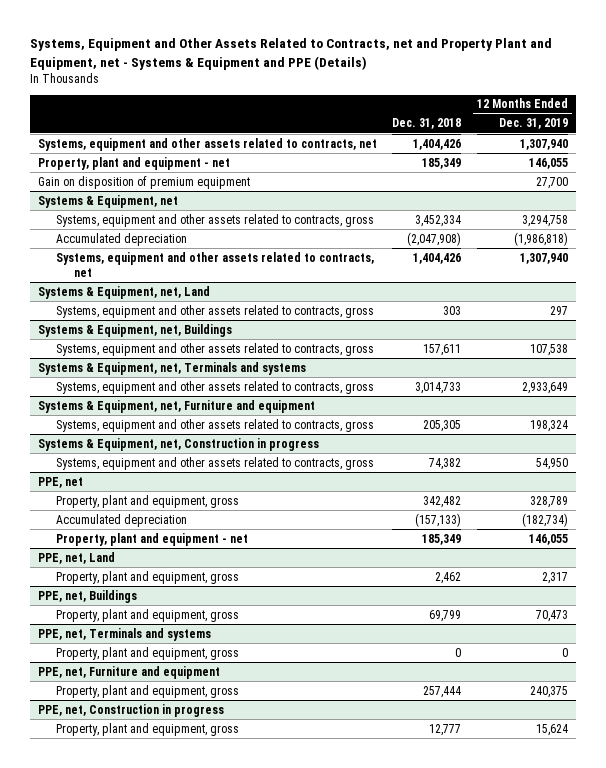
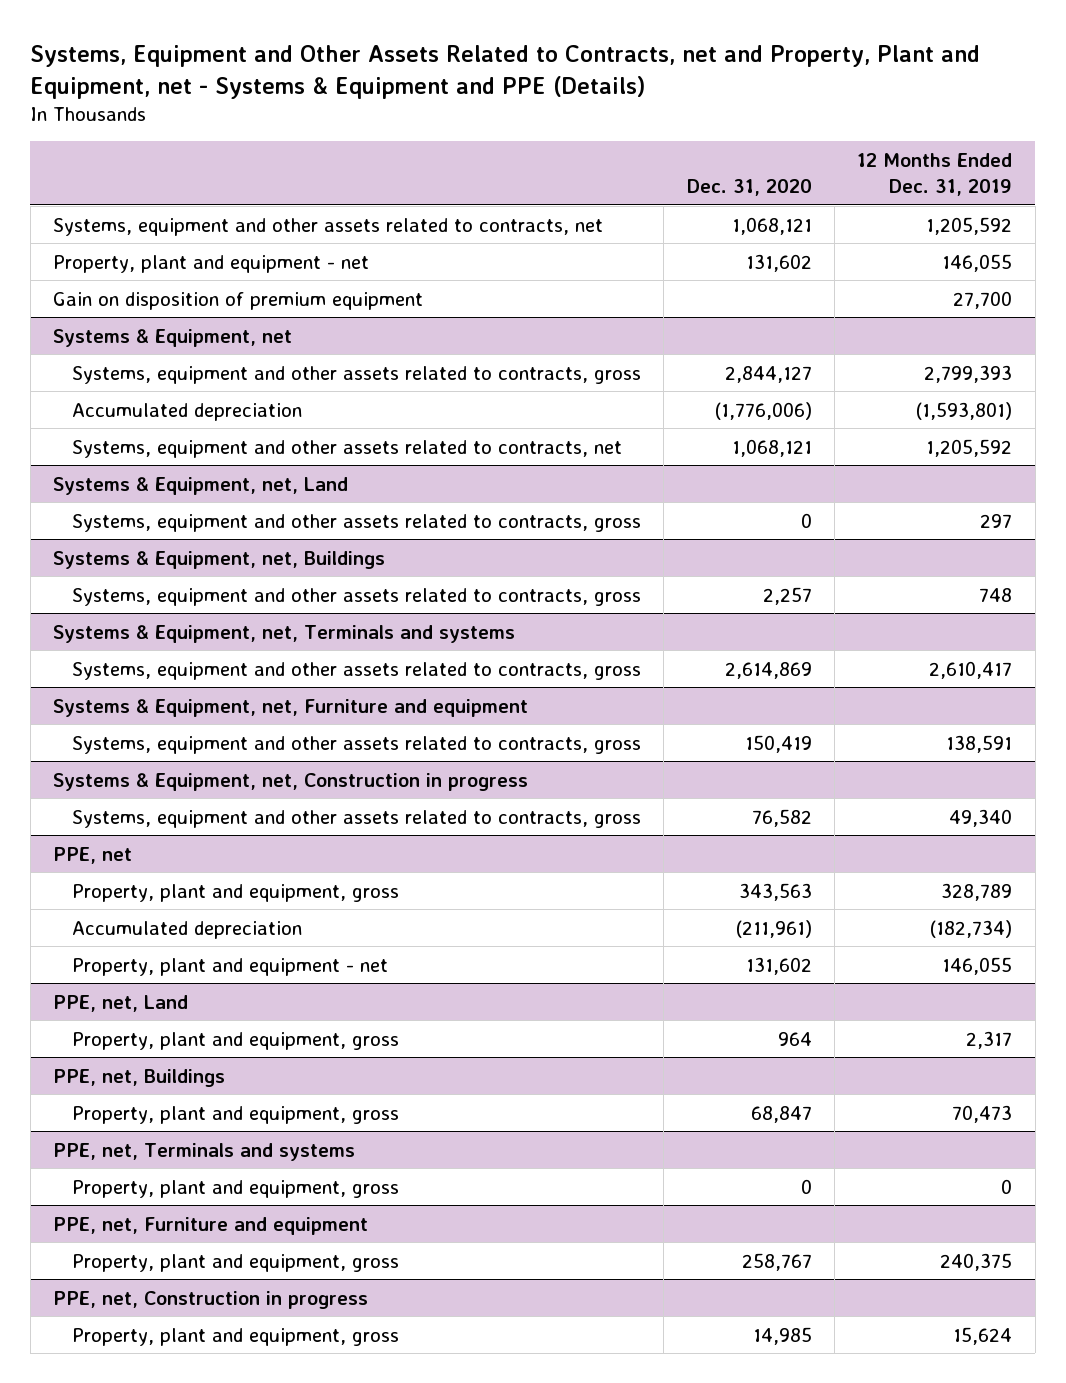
[29,38,552,70] Systems, Equipment and Other Assets Related to Contracts, net and Property Plant and Equipment, net - Systems & Equipment and PPE (Details) -> [30,44,981,99] Systems, Equipment and Other Assets Related to Contracts, net and Property, Plant and Equipment, net - Systems & Equipment and PPE (Details)
[392,118,462,130] Dec. 31, 2018 -> none
none -> [686,178,812,196] Dec. 31, 2020
[520,138,569,150] 1,307,940 -> [926,216,1013,235] 1,205,592
[522,214,569,227] 3,294,758 -> [924,364,1013,383] 2,799,393
[514,231,569,246] (1,986,818) -> [916,401,1013,420] (1,593,801)
[520,252,569,264] 1,307,940 -> [926,438,1013,457] 1,205,592
[530,343,569,356] 107,538 -> [979,587,1013,602] 748
[522,381,569,394] 2,933,649 -> [929,660,1013,679] 2,610,417
[530,419,569,432] 198,324 -> [946,734,1013,753] 138,591
[536,457,569,470] 54,950 -> [949,808,1013,827] 49,340

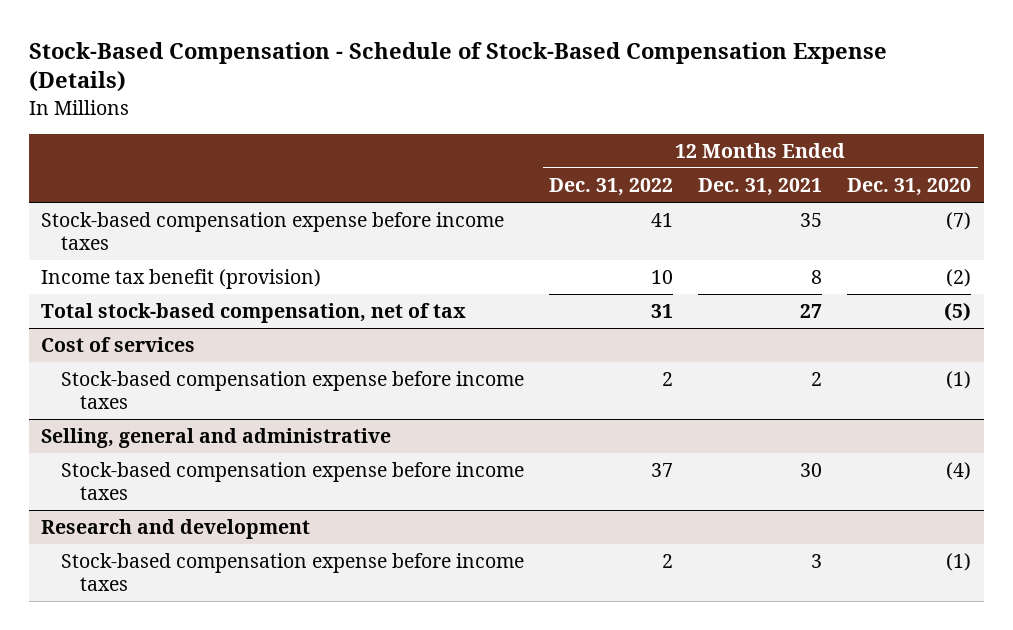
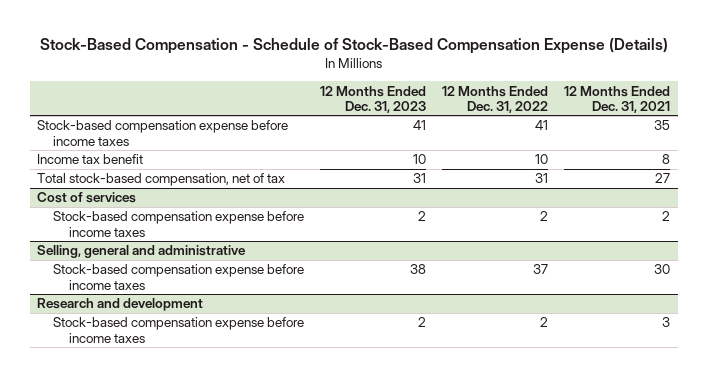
[847,177,972,196] Dec. 31, 2020 -> none
none -> [320,85,427,113] 12 Months Ended Dec. 31, 2023
[41,269,322,290] Income tax benefit (provision) -> [37,154,144,165] Income tax benefit

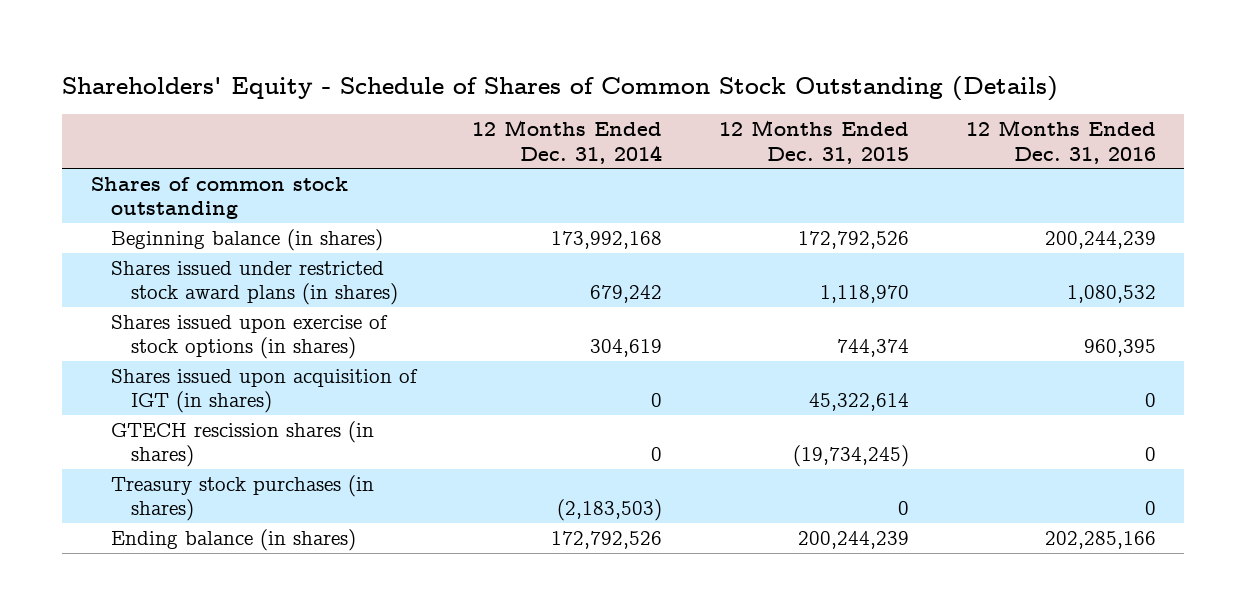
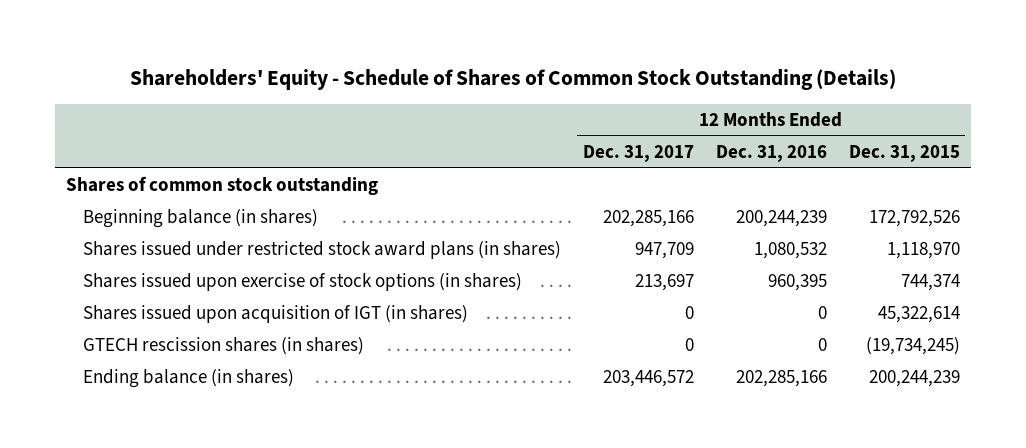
[472,120,663,164] 12 Months Ended Dec. 31, 2014 -> none
none -> [582,144,694,162] Dec. 31, 2017
[110,474,374,522] Treasury stock purchases (in shares) -> none

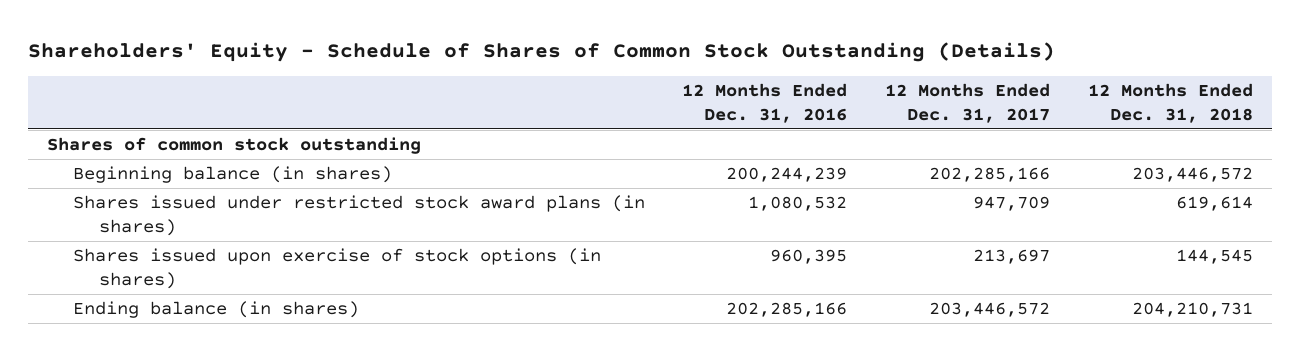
[848,144,960,162] Dec. 31, 2015 -> none
none -> [1087,83,1253,123] 12 Months Ended Dec. 31, 2018
[82,305,468,324] Shares issued upon acquisition of IGT (in shares) -> none
[82,337,364,356] GTECH rescission shares (in shares) -> none

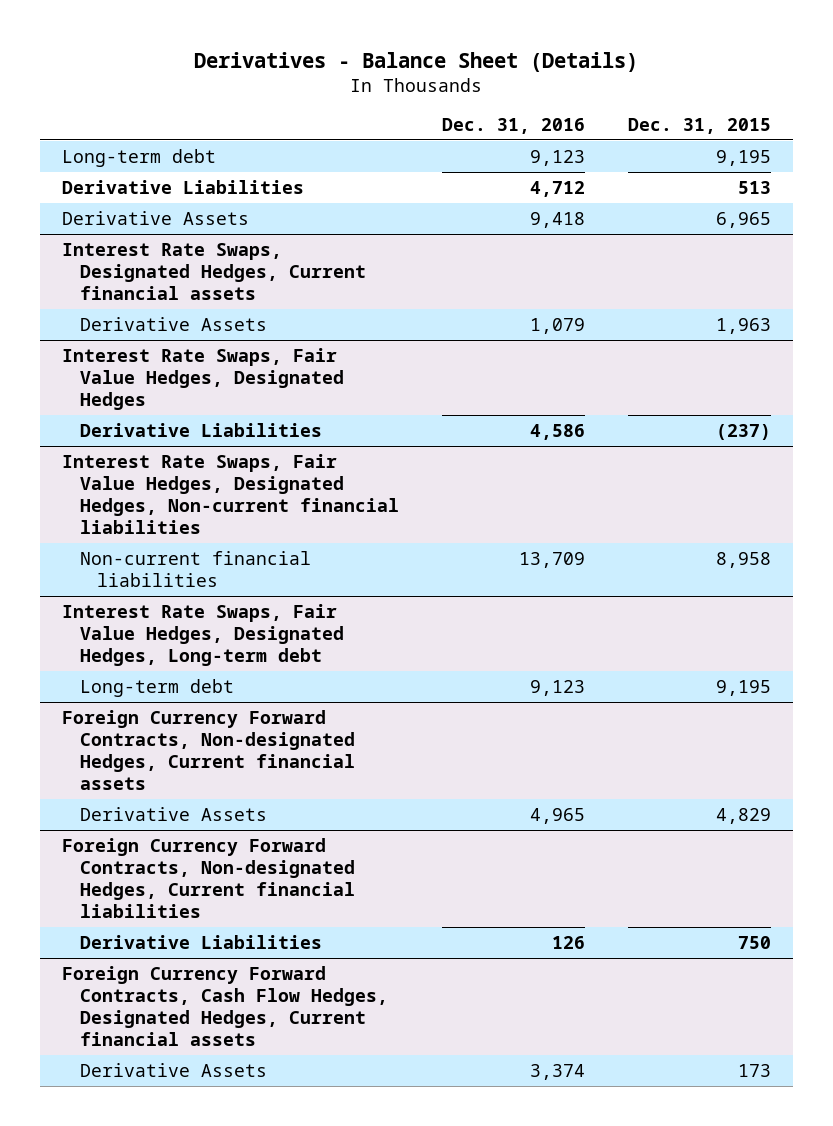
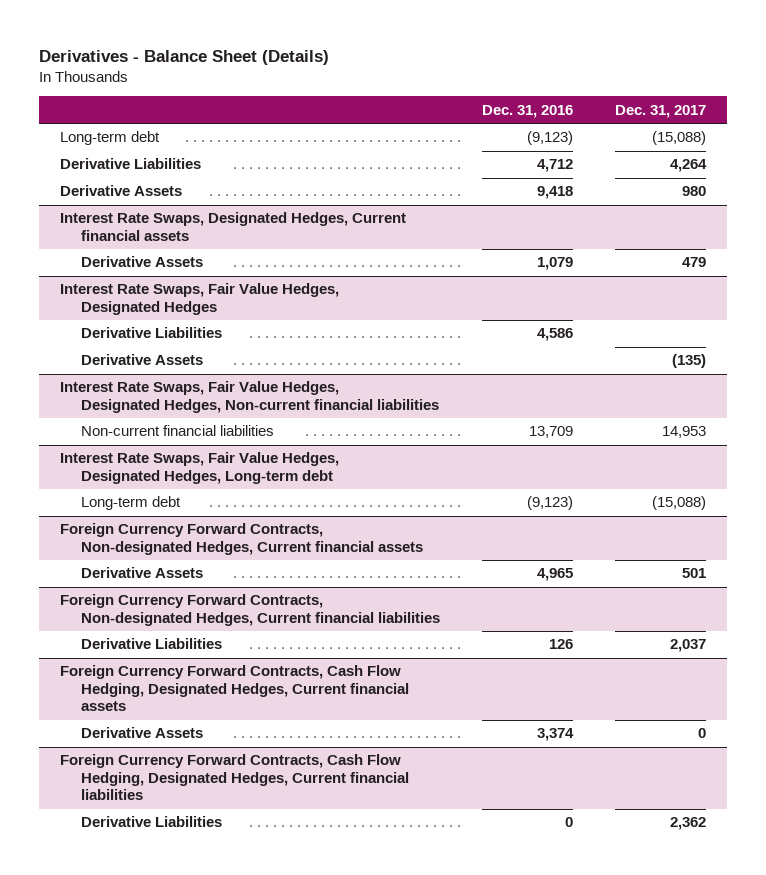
[628,118,772,135] Dec. 31, 2015 -> none
none -> [615,104,707,118] Dec. 31, 2017
[529,149,585,166] 9,123 -> [527,131,574,146] (9,123)
none -> [81,354,204,366] Derivative Assets
[529,679,585,696] 9,123 -> [527,496,574,511] (9,123)
[61,965,388,1046] Foreign Currency Forward Contracts, Cash Flow Hedges, Designated Hedges, Current financial assets -> [59,665,410,712] Foreign Currency Forward Contracts, Cash Flow Hedging, Designated Hedges, Current financial assets
none -> [59,754,410,801] Foreign Currency Forward Contracts, Cash Flow Hedging, Designated Hedges, Current financial liabilities
none -> [81,816,223,828] Derivative Liabilities

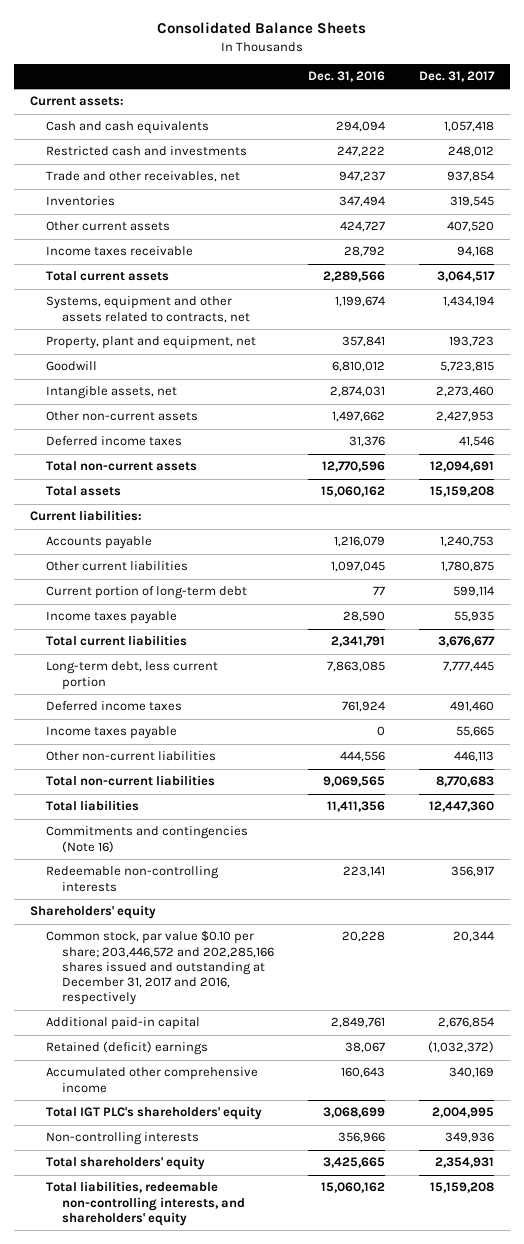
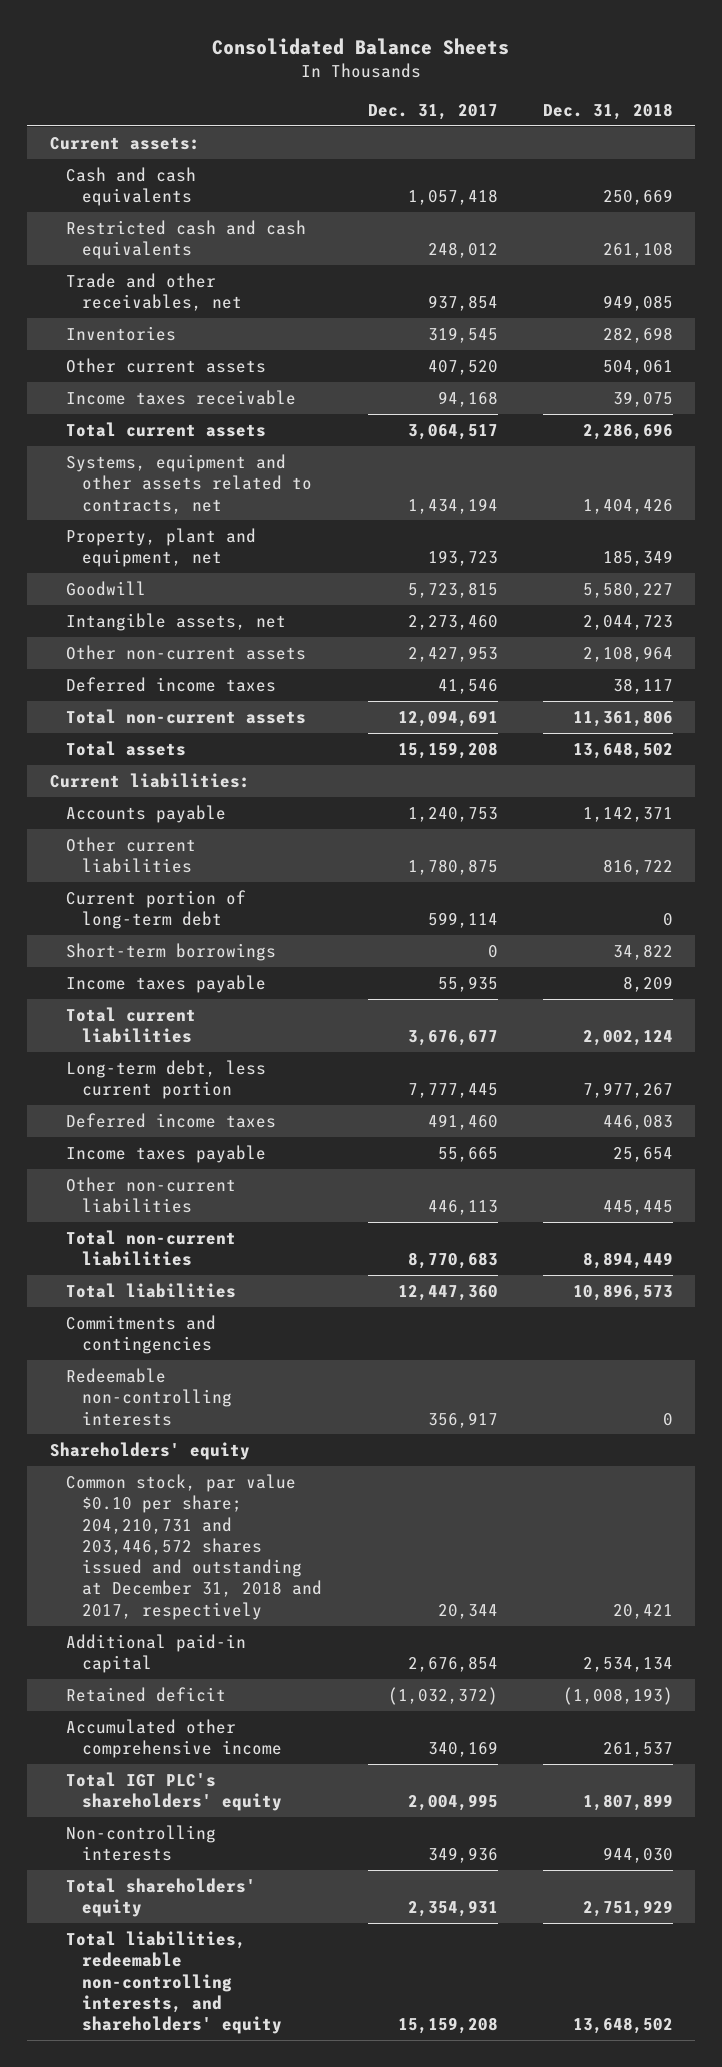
[307,71,385,83] Dec. 31, 2016 -> none
none -> [542,102,673,120] Dec. 31, 2018
[46,146,248,157] Restricted cash and investments -> [65,219,306,260] Restricted cash and cash equivalents
none -> [65,942,276,961] Short-term borrowings
[46,826,249,853] Commitments and contingencies (Note 16) -> [65,1314,216,1355] Commitments and contingencies
[46,930,275,1006] Common stock, par value $0.10 per share; 203,446,572 and 202,285,166 shares issued and outstanding at December 31, 2017 and 2016, respectively -> [65,1473,323,1620] Common stock, par value $0.10 per share; 204,210,731 and 203,446,572 shares issued and outstanding at December 31, 2018 and 2017, respectively
[46,1041,209,1056] Retained (deficit) earnings -> [65,1686,226,1702] Retained deficit

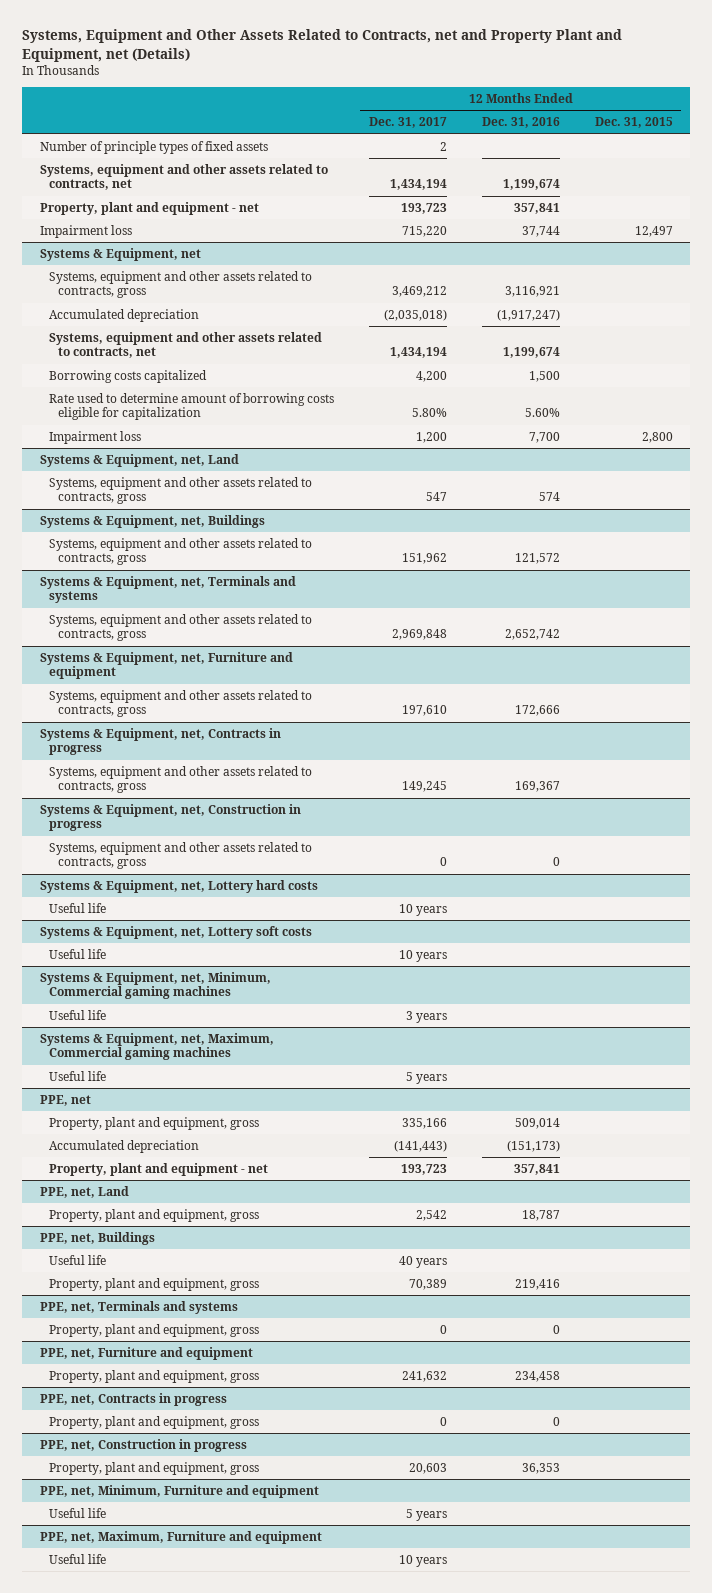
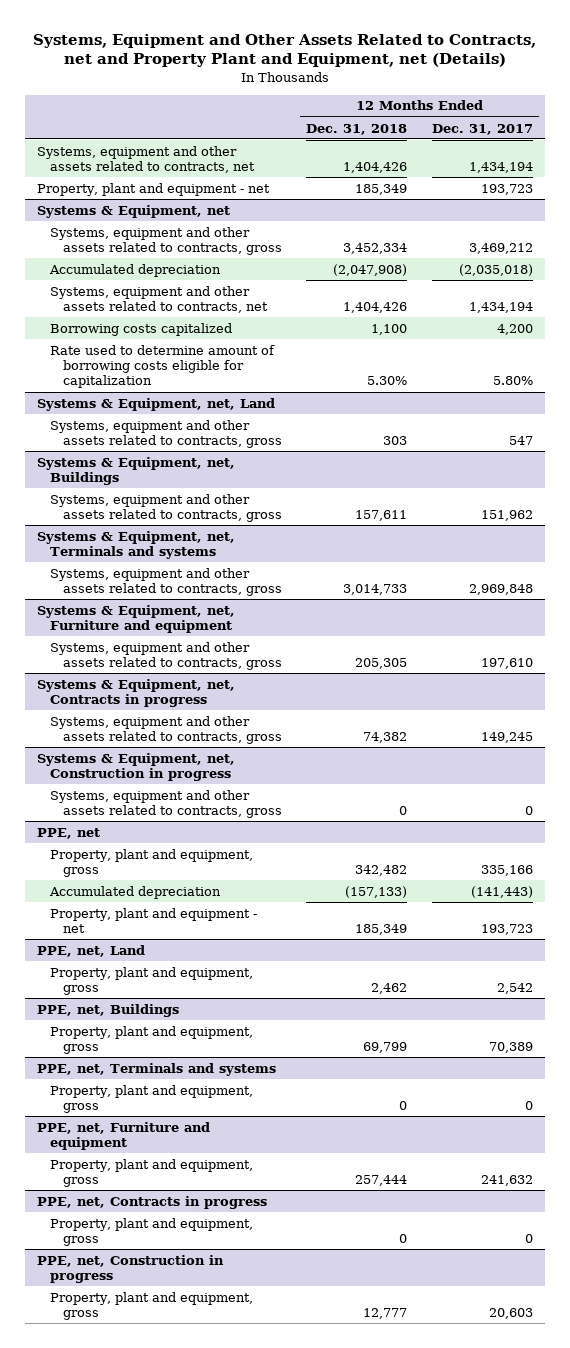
[481,117,560,129] Dec. 31, 2016 -> none
[594,117,673,129] Dec. 31, 2015 -> none
none -> [306,123,408,135] Dec. 31, 2018
[39,140,268,154] Number of principle types of fixed assets -> none
[39,224,132,238] Impairment loss -> none
[48,430,141,444] Impairment loss -> none
[39,879,318,893] Systems & Equipment, net, Lottery hard costs -> none
[48,902,106,913] Useful life -> none
[39,925,312,939] Systems & Equipment, net, Lottery soft costs -> none
[48,948,106,959] Useful life -> none
[39,971,271,1000] Systems & Equipment, net, Minimum, Commercial gaming machines -> none
[48,1009,106,1020] Useful life -> none
[39,1032,274,1061] Systems & Equipment, net, Maximum, Commercial gaming machines -> none
[48,1070,106,1081] Useful life -> none
[48,1254,106,1265] Useful life -> none
[39,1484,319,1498] PPE, net, Minimum, Furniture and equipment -> none
[48,1507,106,1518] Useful life -> none
[39,1530,322,1544] PPE, net, Maximum, Furniture and equipment -> none
[48,1553,106,1564] Useful life -> none

